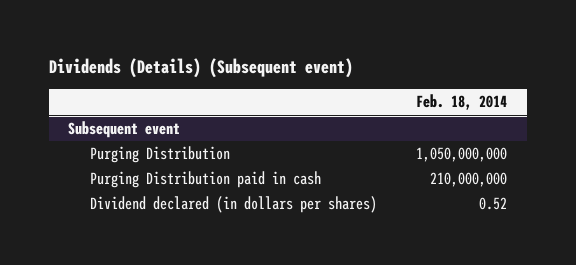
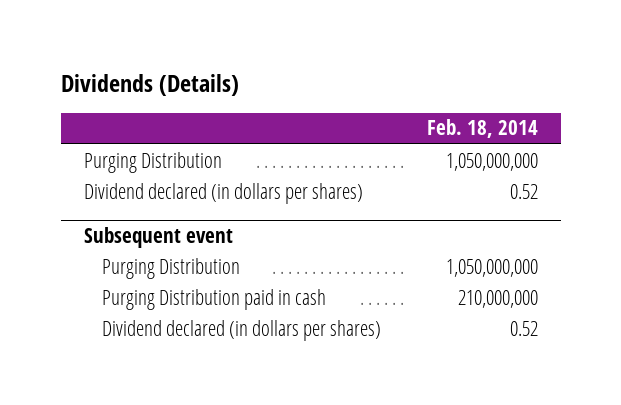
[48,58,353,79] Dividends (Details) (Subsequent event) -> [60,74,239,97] Dividends (Details)
none -> [83,151,222,173] Purging Distribution
none -> [83,182,363,204] Dividend declared (in dollars per shares)

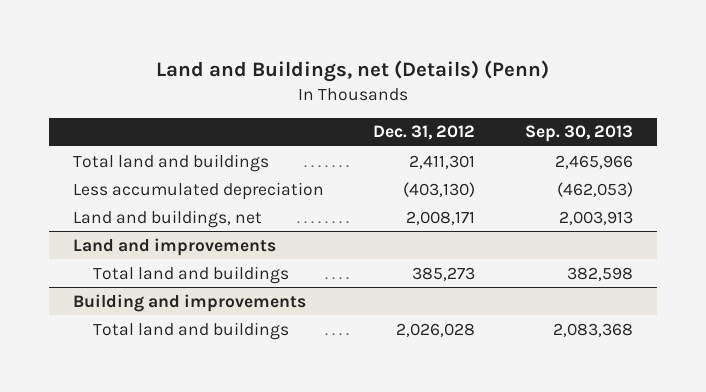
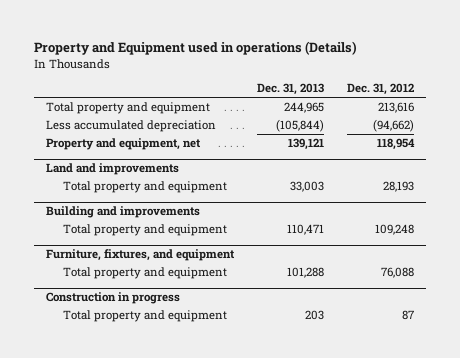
[155,60,549,83] Land and Buildings, net (Details) (Penn) -> [34,40,358,55] Property and Equipment used in operations (Details)
[524,125,633,143] Sep. 30, 2013 -> none
none -> [257,83,325,96] Dec. 31, 2013
[73,153,270,172] Total land and buildings -> [45,102,210,115] Total property and equipment
[409,154,476,169] 2,411,301 -> [378,102,415,114] 213,616
[403,181,476,197] (403,130) -> [373,119,415,133] (94,662)
[73,209,263,228] Land and buildings, net -> [45,138,201,151] Property and equipment, net
[406,210,476,225] 2,008,171 -> [377,138,416,151] 118,954
[93,265,290,284] Total land and buildings -> [62,181,227,194] Total property and equipment
[412,266,476,281] 385,273 -> [383,181,415,193] 28,193
[93,321,290,340] Total land and buildings -> [62,224,227,237] Total property and equipment
[396,322,476,337] 2,026,028 -> [375,224,415,236] 109,248
none -> [45,249,235,262] Furniture, fixtures, and equipment
none -> [62,267,227,280] Total property and equipment
none -> [45,292,180,305] Construction in progress
none -> [62,310,227,323] Total property and equipment

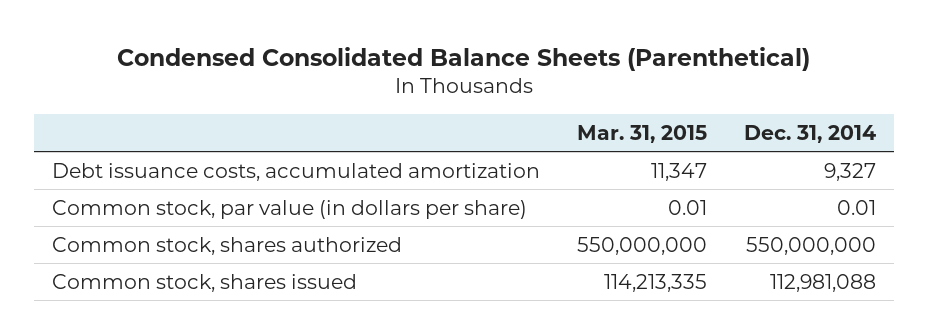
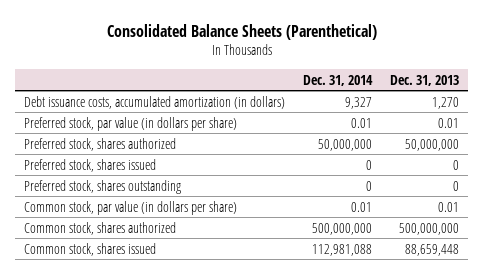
[116,46,810,71] Condensed Consolidated Balance Sheets (Parenthetical) -> [106,23,377,40] Consolidated Balance Sheets (Parenthetical)
[576,124,707,143] Mar. 31, 2015 -> none
none -> [390,74,460,86] Dec. 31, 2013
[51,162,540,181] Debt issuance costs, accumulated amortization -> [24,95,286,109] Debt issuance costs, accumulated amortization (in dollars)
none -> [24,116,238,131] Preferred stock, par value (in dollars per share)
none -> [24,137,177,151] Preferred stock, shares authorized
none -> [24,158,157,172] Preferred stock, shares issued
none -> [24,179,182,194] Preferred stock, shares outstanding
[745,236,876,255] 550,000,000 -> [312,222,373,235] 500,000,000

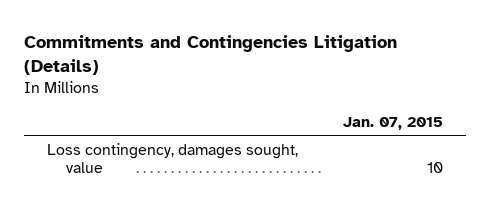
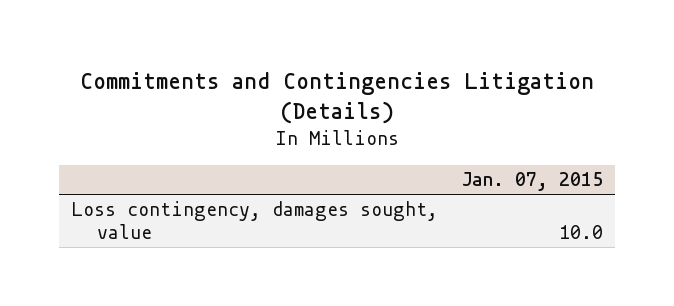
[427,161,444,173] 10 -> [559,224,604,239] 10.0

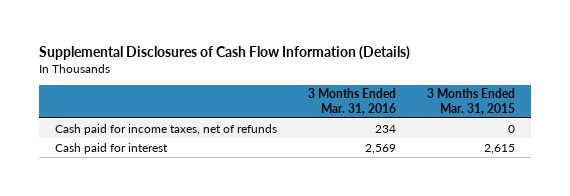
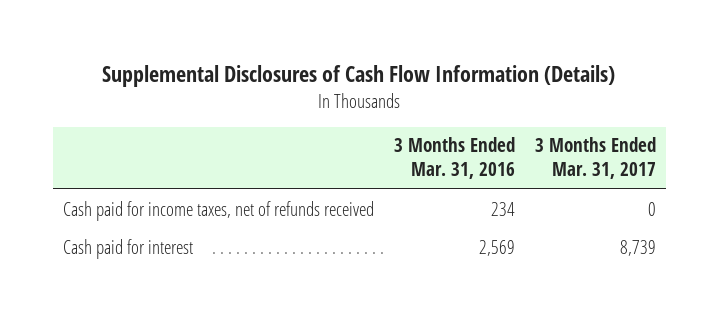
[427,88,516,115] 3 Months Ended Mar. 31, 2015 -> none
none -> [534,137,656,180] 3 Months Ended Mar. 31, 2017
[54,123,277,135] Cash paid for income taxes, net of refunds -> [62,200,374,221] Cash paid for income taxes, net of refunds received

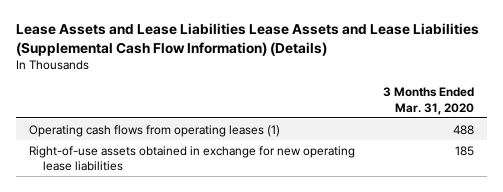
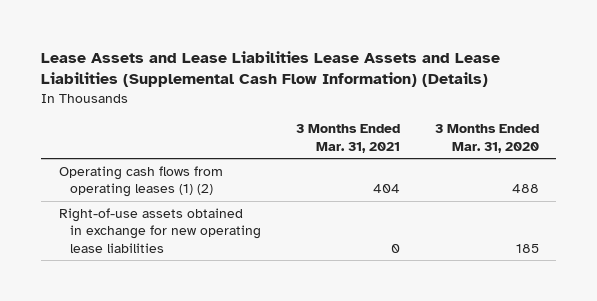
none -> [295,124,400,153] 3 Months Ended Mar. 31, 2021
[29,124,281,137] Operating cash flows from operating leases (1) -> [58,165,223,198] Operating cash flows from operating leases (1) (2)

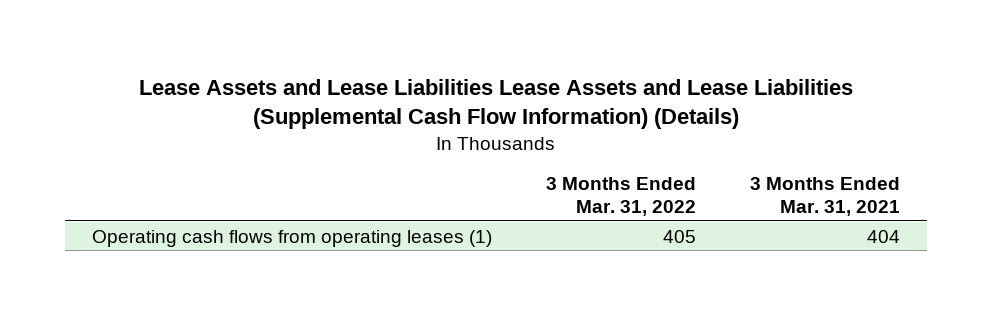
[434,124,539,153] 3 Months Ended Mar. 31, 2020 -> none
none -> [545,177,696,217] 3 Months Ended Mar. 31, 2022
[58,207,262,253] Right-of-use assets obtained in exchange for new operating lease liabilities -> none
[58,165,223,198] Operating cash flows from operating leases (1) (2) -> [91,229,492,247] Operating cash flows from operating leases (1)

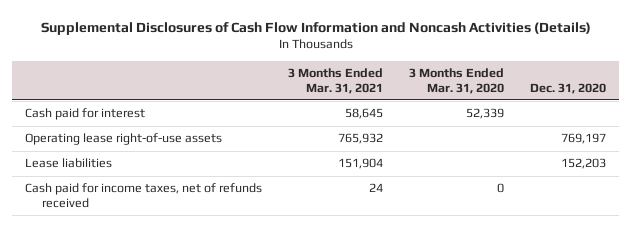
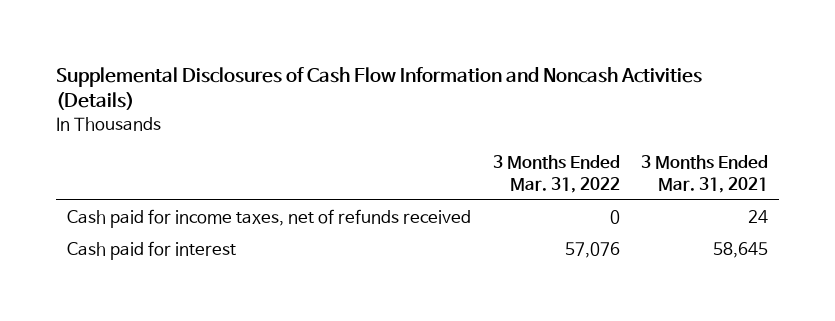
[409,67,505,94] 3 Months Ended Mar. 31, 2020 -> none
[530,82,607,94] Dec. 31, 2020 -> none
none -> [492,155,620,193] 3 Months Ended Mar. 31, 2022
[25,133,223,146] Operating lease right-of-use assets -> none
[25,158,113,169] Lease liabilities -> none
[25,108,146,121] Cash paid for interest -> [66,240,236,260] Cash paid for interest

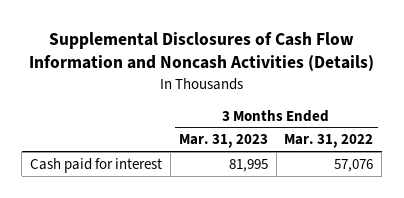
[641,155,769,193] 3 Months Ended Mar. 31, 2021 -> none
none -> [178,134,268,149] Mar. 31, 2023
[66,208,471,228] Cash paid for income taxes, net of refunds received -> none

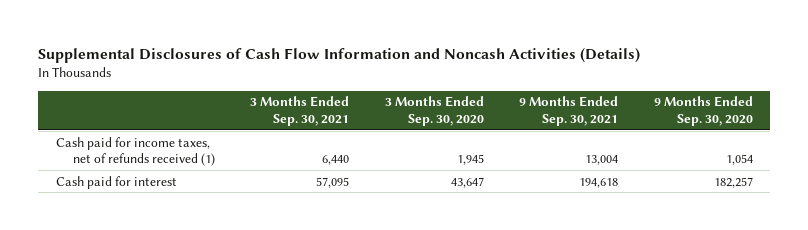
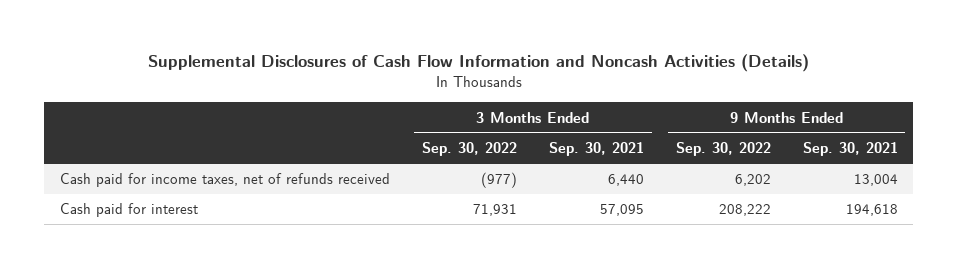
[384,96,484,126] 3 Months Ended Sep. 30, 2020 -> none
[653,96,753,126] 9 Months Ended Sep. 30, 2020 -> none
none -> [421,142,517,157] Sep. 30, 2022
none -> [675,142,771,157] Sep. 30, 2022
[55,136,215,167] Cash paid for income taxes, net of refunds received (1) -> [59,173,390,188] Cash paid for income taxes, net of refunds received

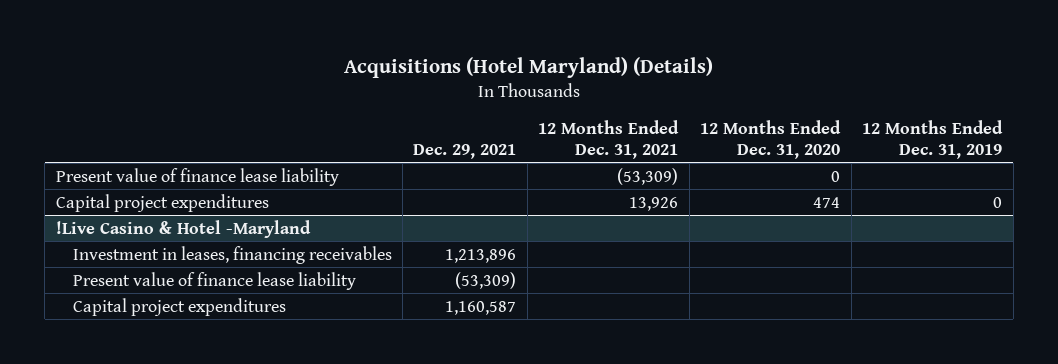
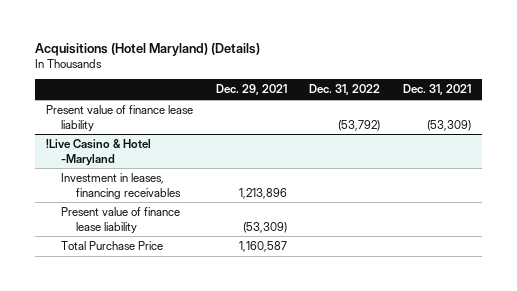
[538,119,680,159] 12 Months Ended Dec. 31, 2021 -> none
[700,119,842,159] 12 Months Ended Dec. 31, 2020 -> none
[862,119,1004,159] 12 Months Ended Dec. 31, 2019 -> none
none -> [309,84,381,96] Dec. 31, 2022
none -> [402,84,471,96] Dec. 31, 2021
[55,193,269,212] Capital project expenditures -> none
[72,297,286,316] Capital project expenditures -> [61,241,164,251] Total Purchase Price

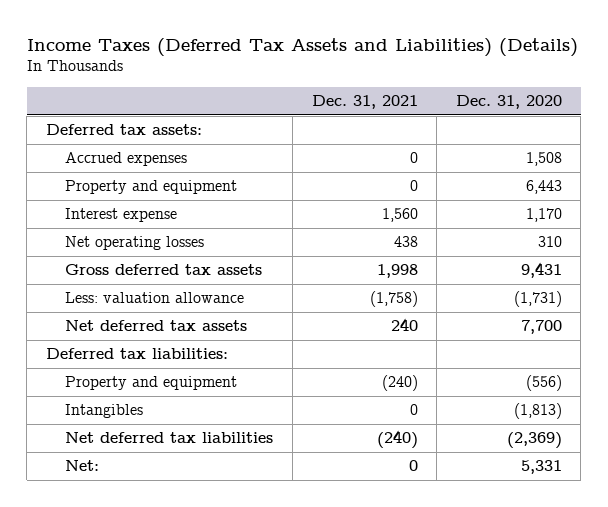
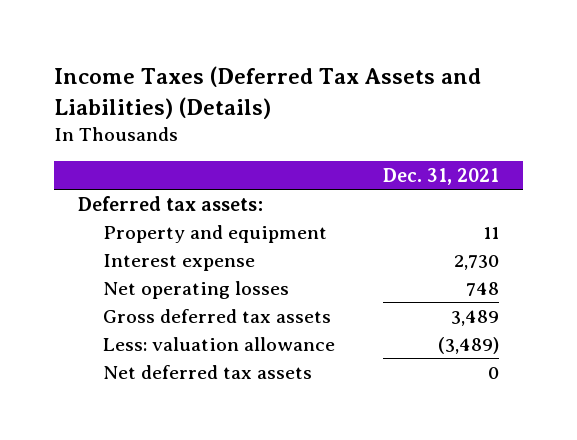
[455,95,562,110] Dec. 31, 2020 -> none
[65,152,188,167] Accrued expenses -> none
[45,348,228,360] Deferred tax liabilities: -> none
[65,376,238,391] Property and equipment -> none
[65,404,144,419] Intangibles -> none
[65,432,274,444] Net deferred tax liabilities -> none
[65,460,100,472] Net: -> none
[409,180,418,192] 0 -> [482,226,499,239] 11
[381,208,418,223] 1,560 -> [453,254,499,270] 2,730
[393,236,418,248] 438 -> [465,281,499,296] 748
[376,264,418,279] 1,998 -> [450,309,499,326] 3,489
[369,291,418,308] (1,758) -> [437,336,499,354] (3,489)
[390,318,418,332] 240 -> [487,366,499,379] 0

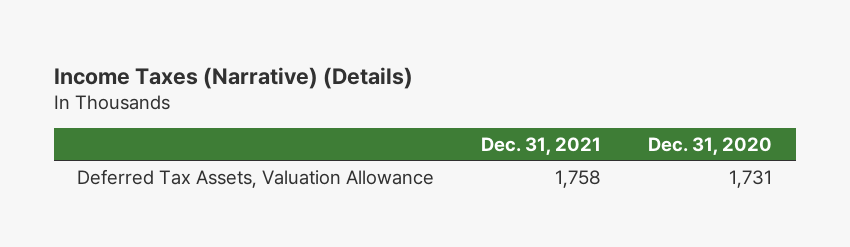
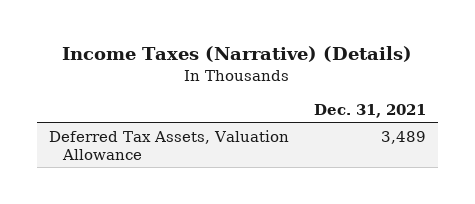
[648,136,773,155] Dec. 31, 2020 -> none
[555,169,602,188] 1,758 -> [380,130,426,144] 3,489

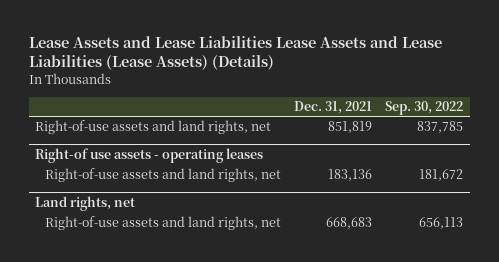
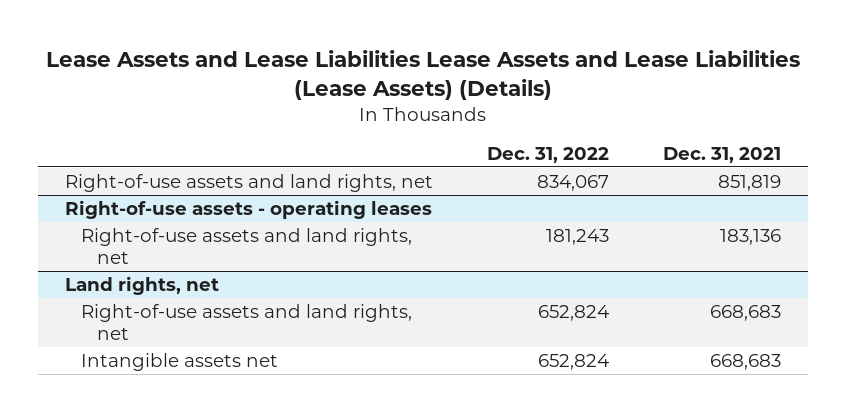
[385,101,464,116] Sep. 30, 2022 -> none
none -> [486,146,609,163] Dec. 31, 2022
[35,148,264,164] Right-of use assets - operating leases -> [64,199,432,219] Right-of-use assets - operating leases
none -> [81,352,279,371] Intangible assets net

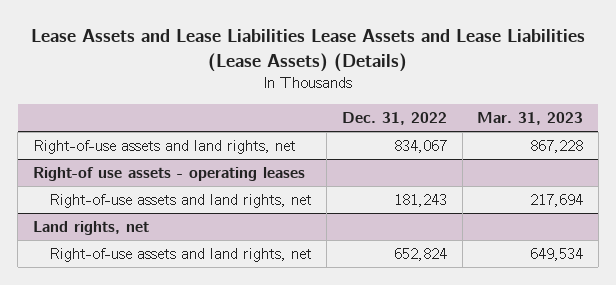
[662,146,781,163] Dec. 31, 2021 -> none
none -> [477,112,584,126] Mar. 31, 2023
[64,199,432,219] Right-of-use assets - operating leases -> [33,166,306,181] Right-of use assets - operating leases
[81,352,279,371] Intangible assets net -> none

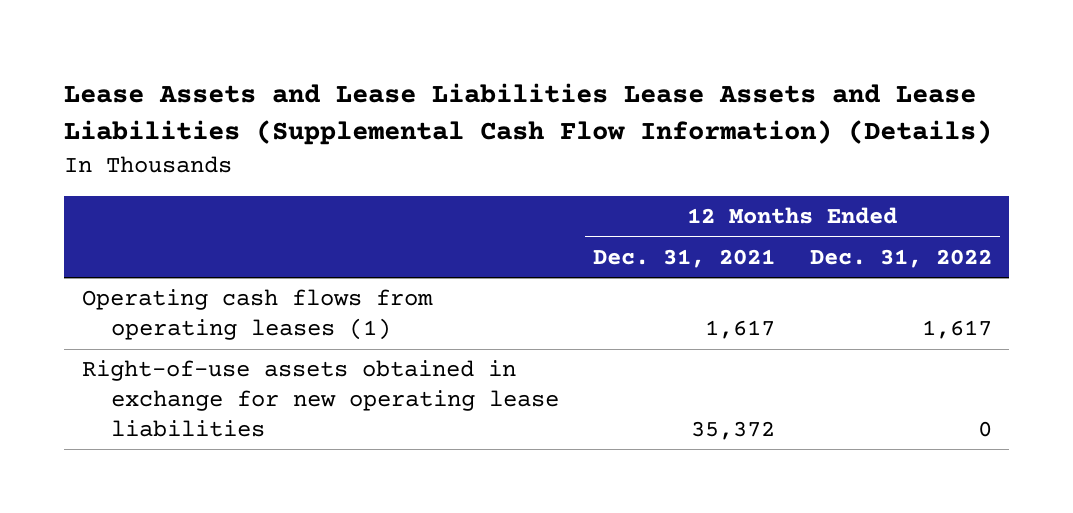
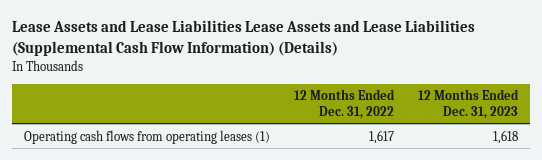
[593,248,776,268] Dec. 31, 2021 -> none
none -> [418,89,520,119] 12 Months Ended Dec. 31, 2023
[81,360,559,438] Right-of-use assets obtained in exchange for new operating lease liabilities -> none

